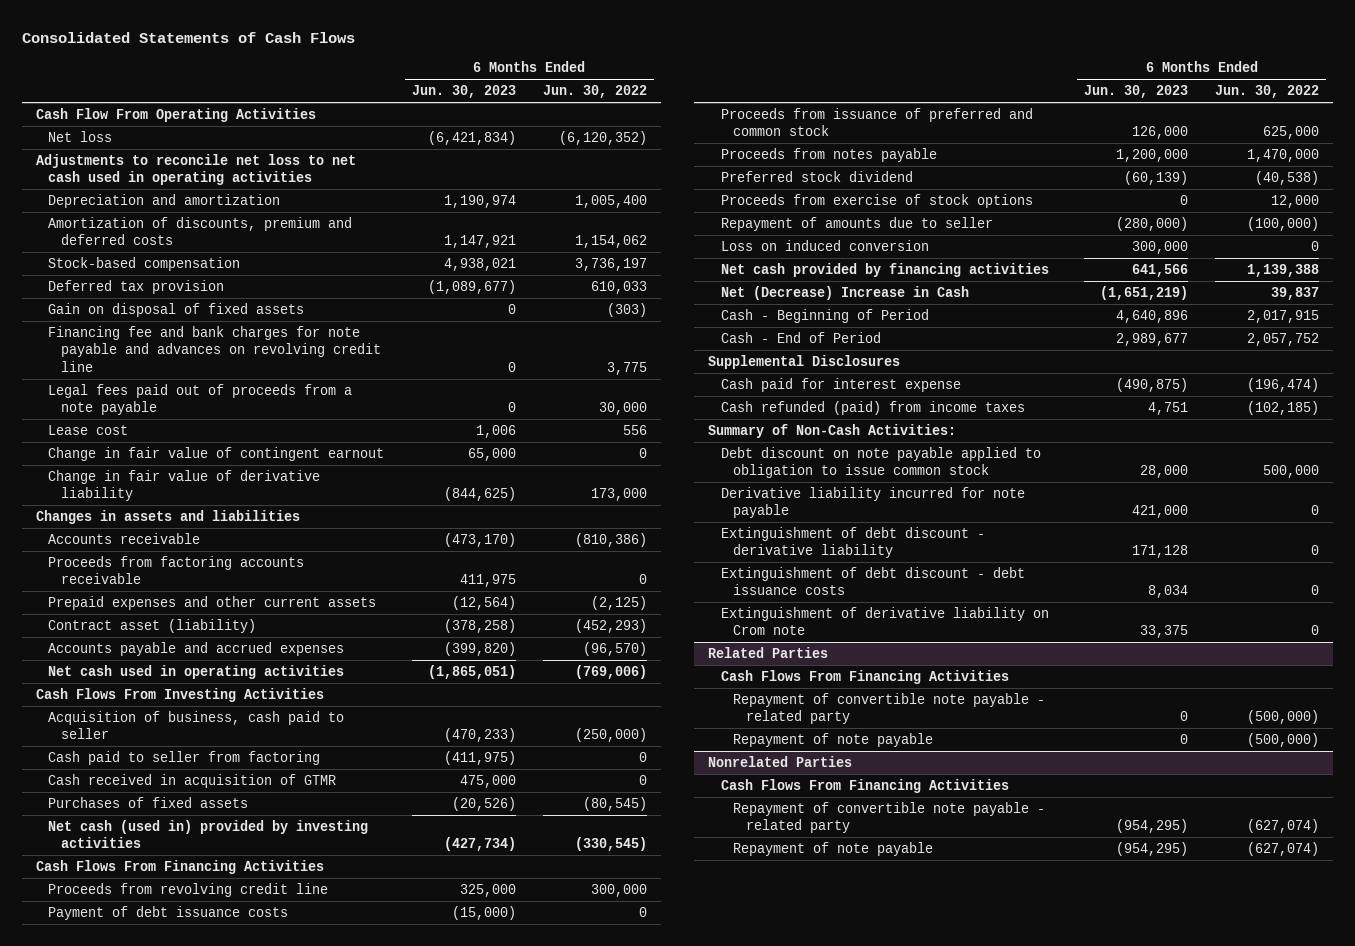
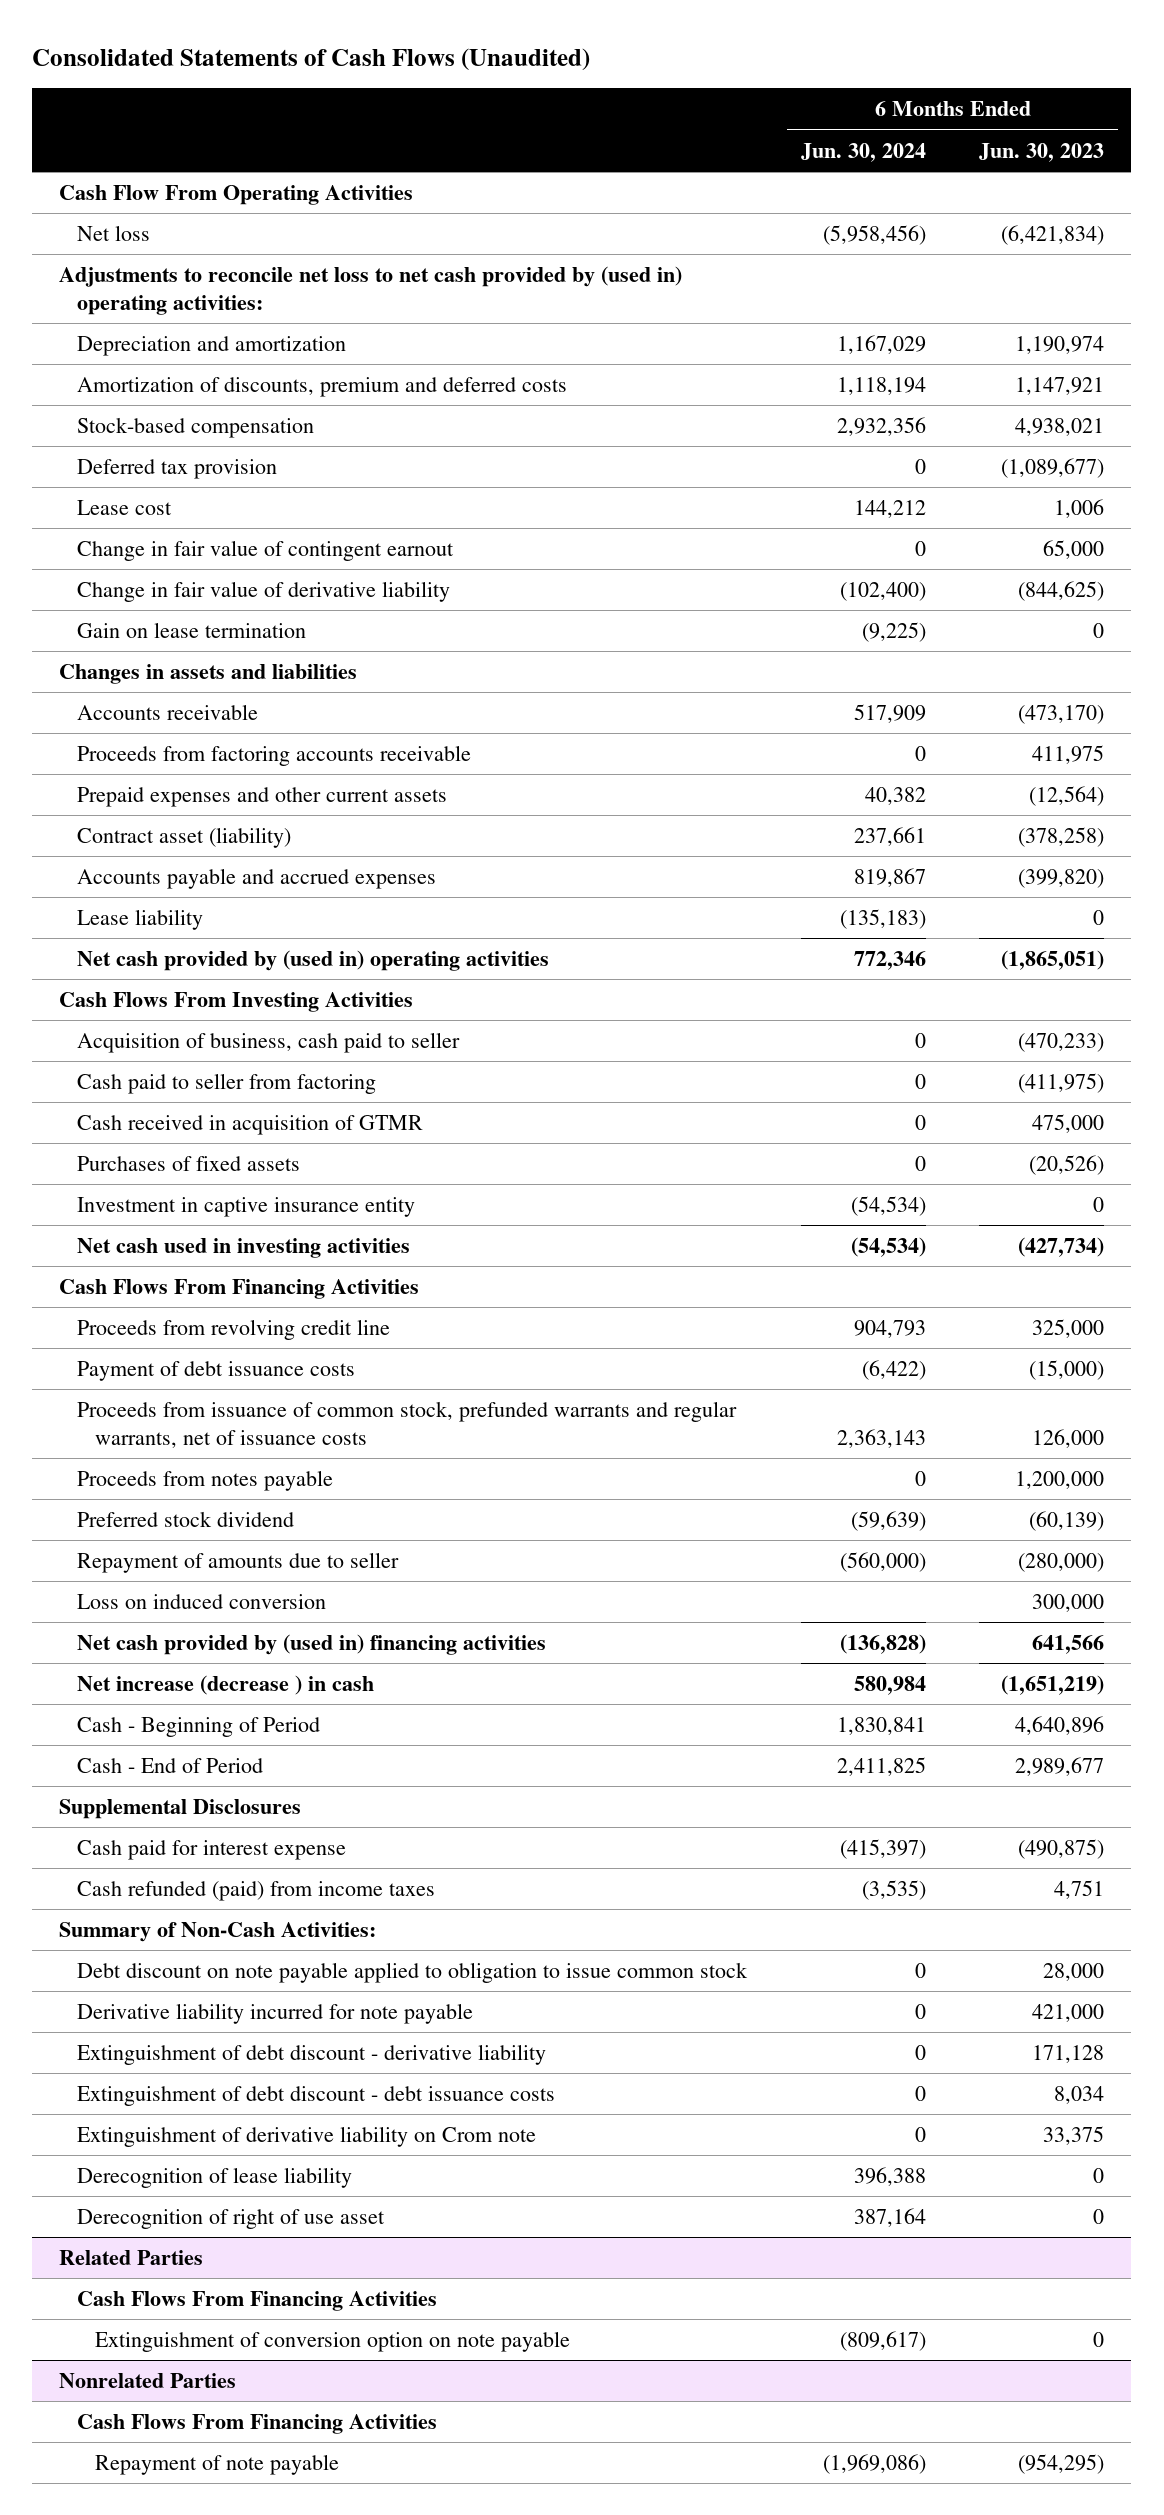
[22,31,356,43] Consolidated Statements of Cash Flows -> [32,48,591,72] Consolidated Statements of Cash Flows (Unaudited)
[542,85,647,99] Jun. 30, 2022 -> none
none -> [800,142,926,162] Jun. 30, 2024
[35,153,356,186] Adjustments to reconcile net loss to net cash used in operating activities -> [59,265,683,315] Adjustments to reconcile net loss to net cash provided by (used in) operating activities:
[48,302,305,317] Gain on disposal of fixed assets -> none
[48,325,381,372] Financing fee and bank charges for note payable and advances on revolving credit line -> none
[48,383,353,416] Legal fees paid out of proceeds from a note payable -> none
none -> [76,621,306,638] Gain on lease termination
none -> [76,908,203,930] Lease liability
[48,664,345,679] Net cash used in operating activities -> [76,949,549,971] Net cash provided by (used in) operating activities
none -> [76,1196,415,1217] Investment in captive insurance entity
[48,819,369,849] Net cash (used in) provided by investing activities -> [76,1237,410,1258] Net cash used in investing activities
[720,107,1033,137] Proceeds from issuance of preferred and common stock -> [76,1400,737,1448] Proceeds from issuance of common stock, prefunded warrants and regular warrants, net of issuance costs
[720,193,1033,208] Proceeds from exercise of stock options -> none
[720,262,1049,277] Net cash provided by financing activities -> [76,1633,546,1655] Net cash provided by (used in) financing activities
[720,285,969,300] Net (Decrease) Increase in Cash -> [76,1674,374,1695] Net increase (decrease ) in cash
none -> [76,2166,352,2188] Derecognition of lease liability
none -> [76,2208,385,2229] Derecognition of right of use asset
[733,692,1046,725] Repayment of convertible note payable - related party -> none
[733,732,934,747] Repayment of note payable -> none
none -> [94,2330,570,2352] Extinguishment of conversion option on note payable
[733,801,1046,834] Repayment of convertible note payable - related party -> none

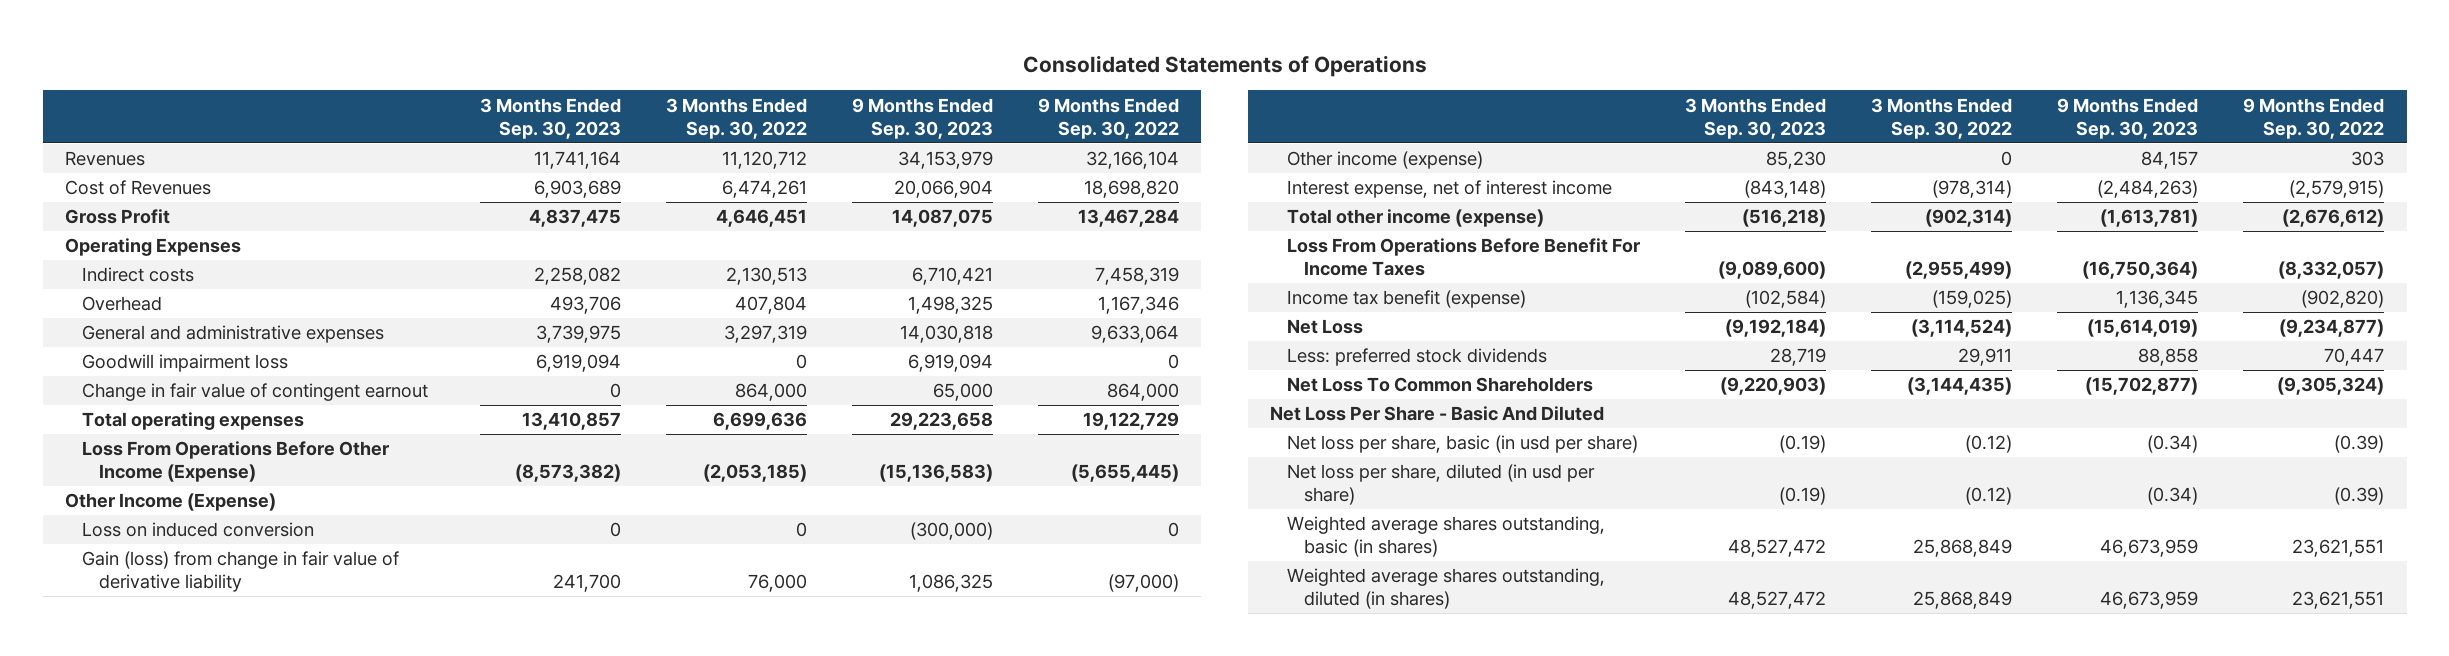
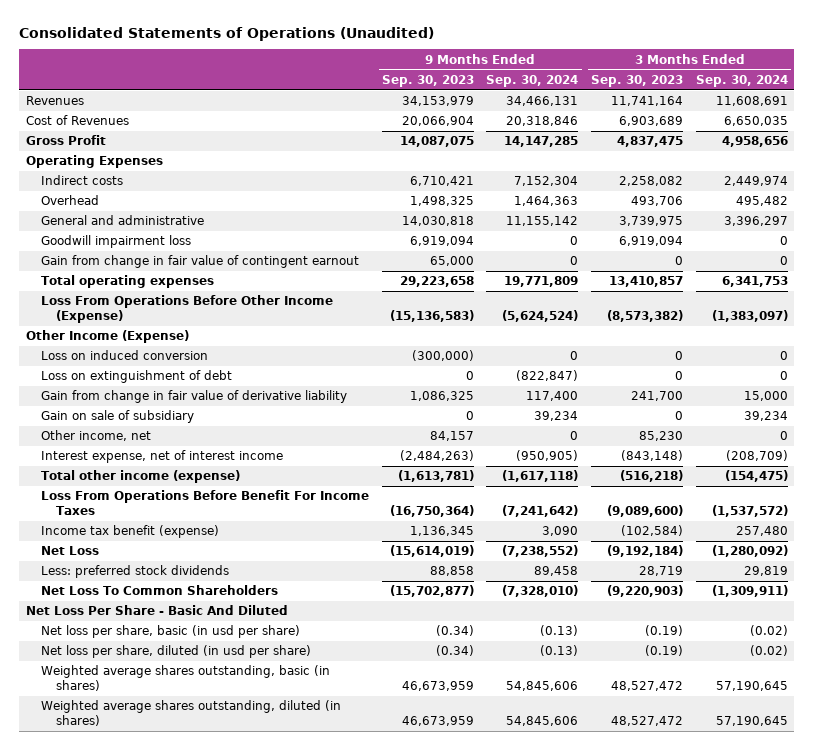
[1022,54,1427,77] Consolidated Statements of Operations -> [19,26,435,41] Consolidated Statements of Operations (Unaudited)
[665,97,807,139] 3 Months Ended Sep. 30, 2022 -> none
[1037,97,1179,139] 9 Months Ended Sep. 30, 2022 -> none
none -> [486,75,579,88] Sep. 30, 2024
none -> [695,75,788,88] Sep. 30, 2024
[82,325,385,344] General and administrative expenses -> [41,215,205,226] General and administrative
[82,383,429,402] Change in fair value of contingent earnout -> [41,255,360,269] Gain from change in fair value of contingent earnout
none -> [41,370,233,384] Loss on extinguishment of debt
[82,551,400,593] Gain (loss) from change in fair value of derivative liability -> [41,390,348,404] Gain from change in fair value of derivative liability
none -> [41,410,195,424] Gain on sale of subsidiary
[1287,151,1484,170] Other income (expense) -> [41,430,152,442] Other income, net

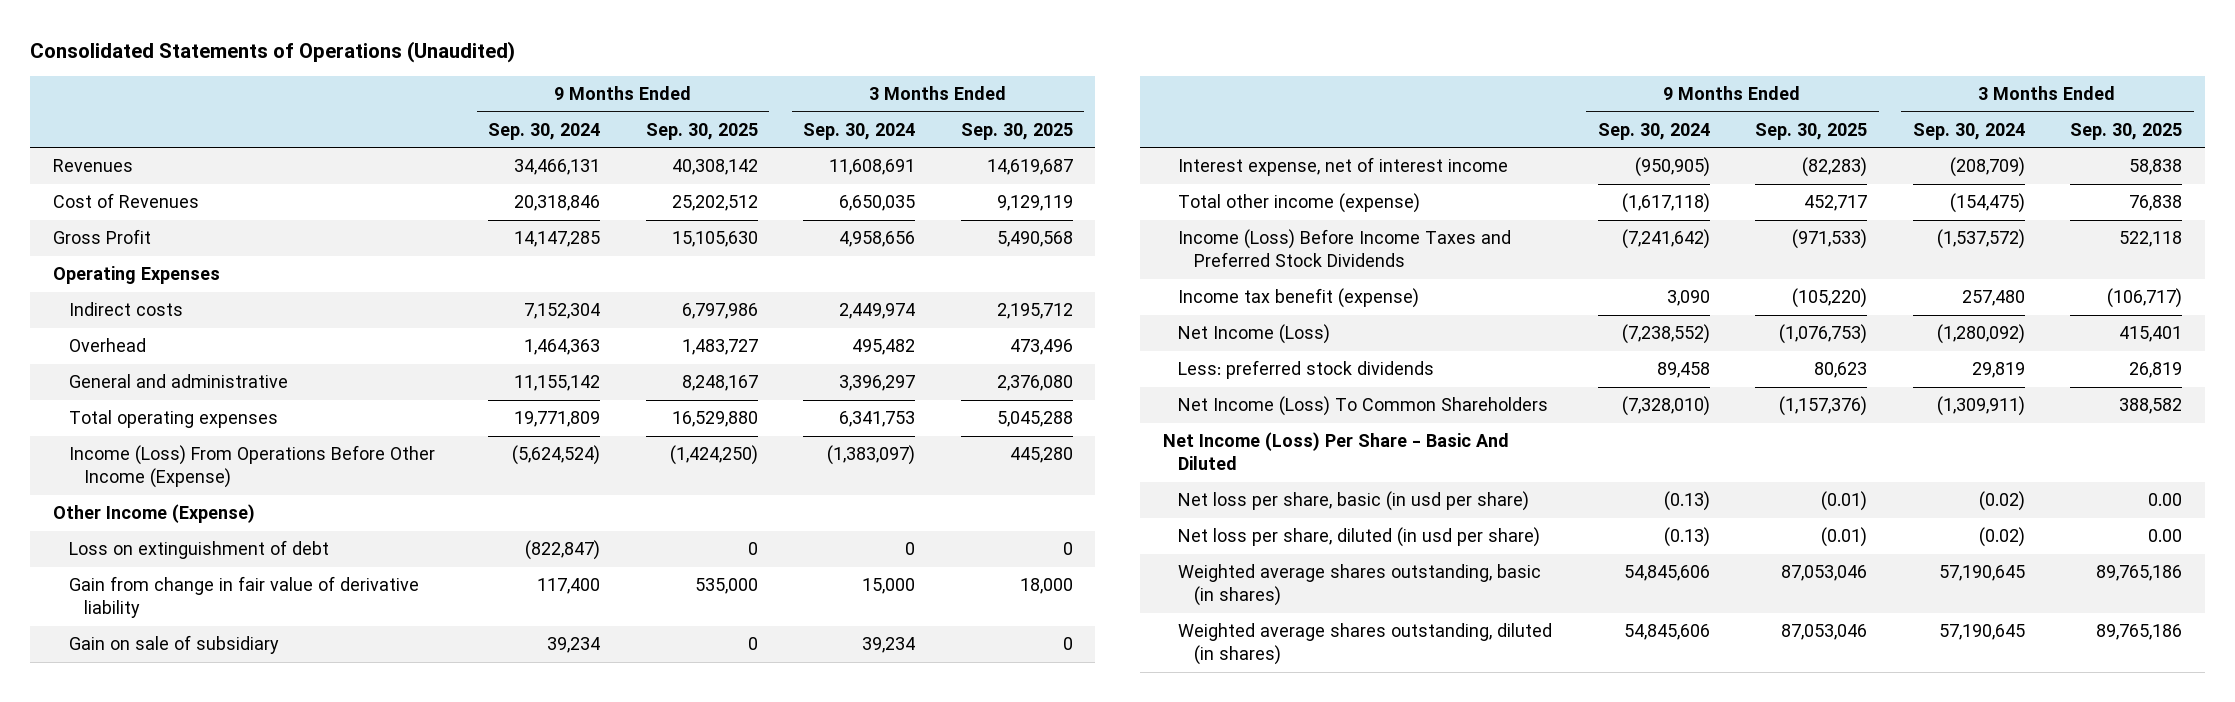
[381,75,474,88] Sep. 30, 2023 -> none
[591,75,684,88] Sep. 30, 2023 -> none
none -> [645,122,758,140] Sep. 30, 2025
none -> [960,122,1073,140] Sep. 30, 2025
[41,235,192,249] Goodwill impairment loss -> none
[41,255,360,269] Gain from change in fair value of contingent earnout -> none
[41,295,334,323] Loss From Operations Before Other Income (Expense) -> [68,445,435,488] Income (Loss) From Operations Before Other Income (Expense)
[41,350,209,361] Loss on induced conversion -> none
[41,430,152,442] Other income, net -> none
[41,490,370,515] Loss From Operations Before Benefit For Income Taxes -> [1178,229,1512,267] Income (Loss) Before Income Taxes and Preferred Stock Dividends
[41,546,100,556] Net Loss -> [1178,324,1331,345] Net Income (Loss)
[41,585,279,596] Net Loss To Common Shareholders -> [1178,396,1549,417] Net Income (Loss) To Common Shareholders
[25,605,288,616] Net Loss Per Share - Basic And Diluted -> [1162,432,1509,470] Net Income (Loss) Per Share - Basic And Diluted

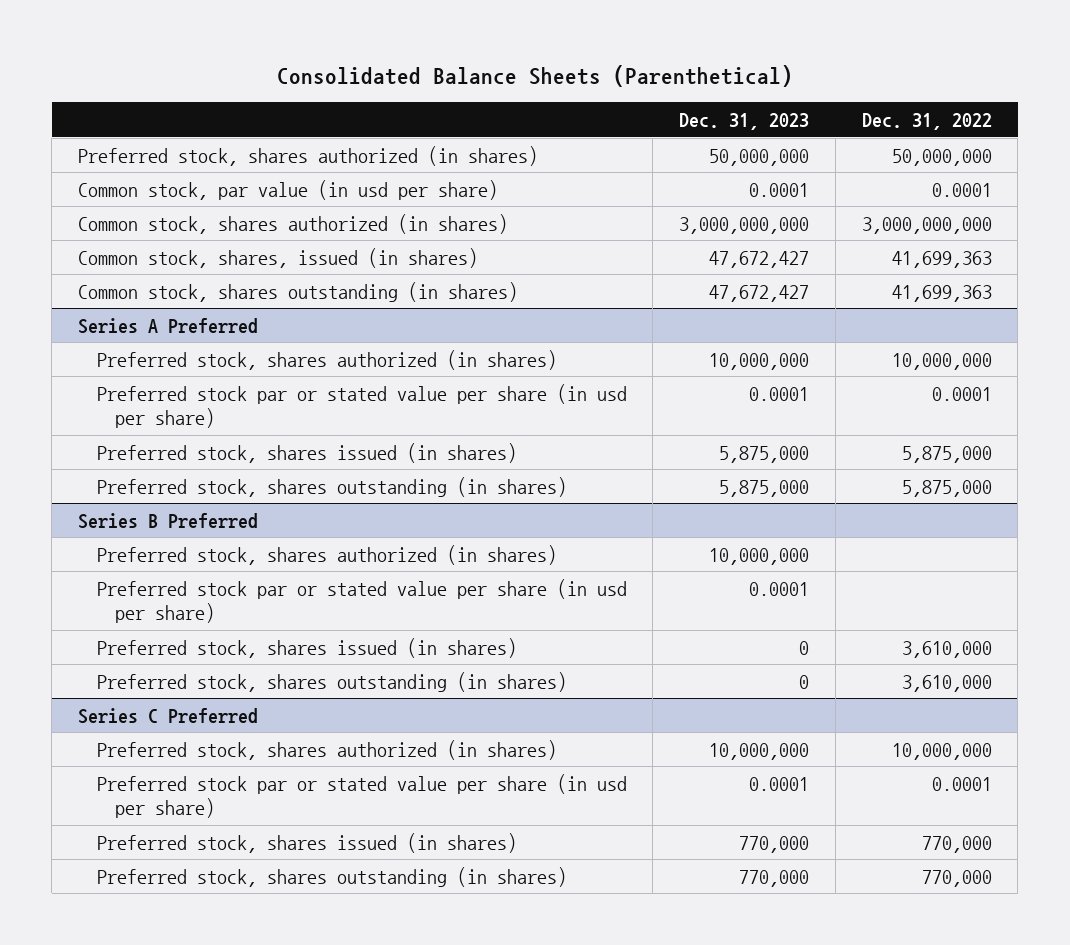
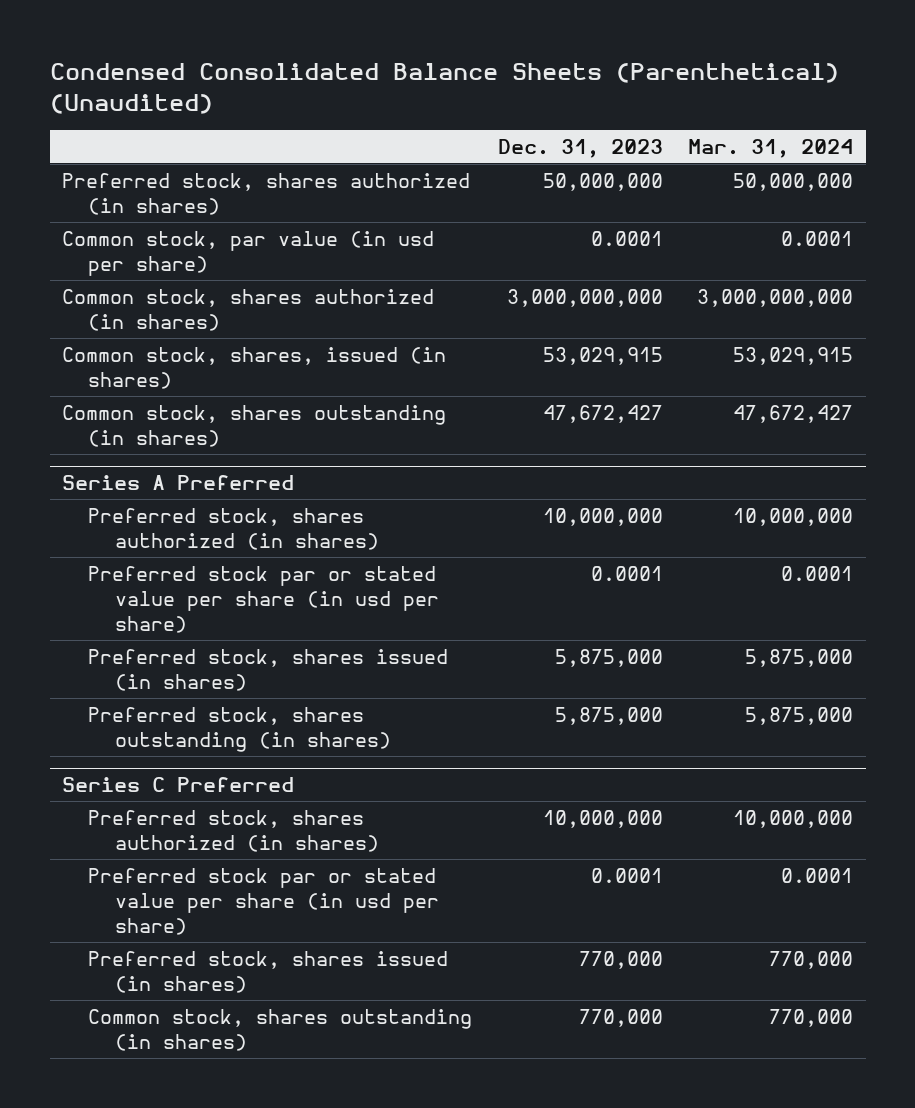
[276,64,793,87] Consolidated Balance Sheets (Parenthetical) -> [49,63,839,114] Condensed Consolidated Balance Sheets (Parenthetical) (Unaudited)
[861,112,992,130] Dec. 31, 2022 -> none
none -> [687,138,853,158] Mar. 31, 2024
[709,250,810,268] 47,672,427 -> [542,346,663,365] 53,029,915
[78,512,259,529] Series B Preferred -> none
[96,544,557,565] Preferred stock, shares authorized (in shares) -> none
[96,578,627,624] Preferred stock par or stated value per share (in usd per share) -> none
[96,637,517,658] Preferred stock, shares issued (in shares) -> none
[96,671,567,692] Preferred stock, shares outstanding (in shares) -> none
[96,866,567,887] Preferred stock, shares outstanding (in shares) -> [88,1008,473,1051] Common stock, shares outstanding (in shares)

